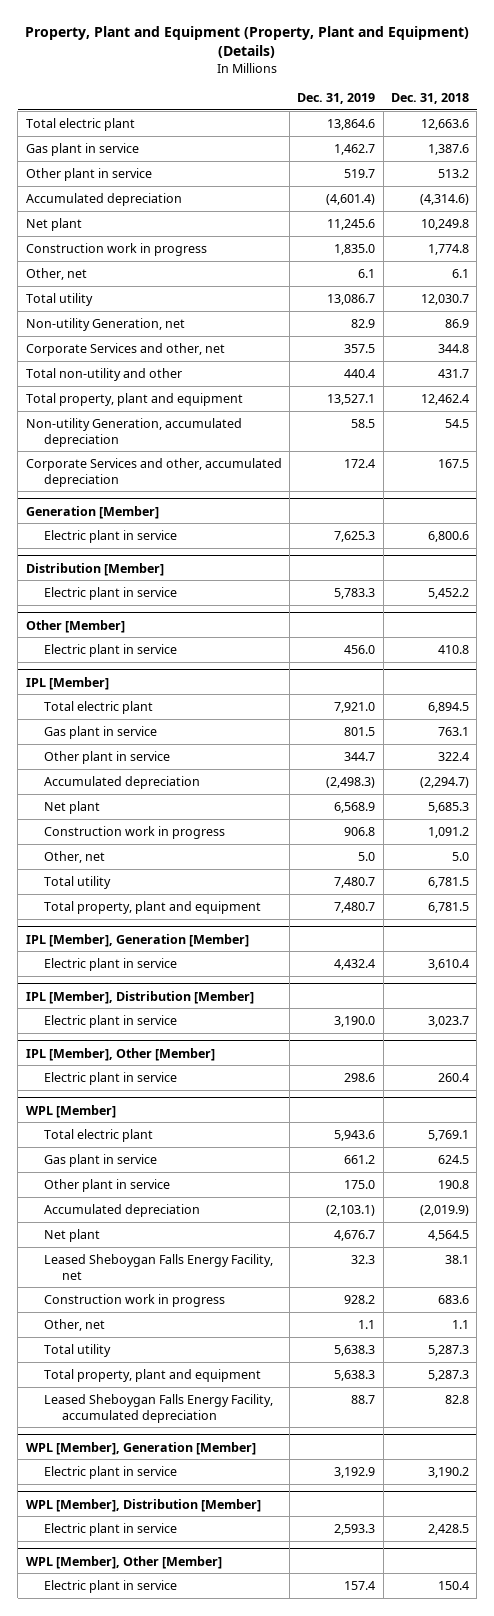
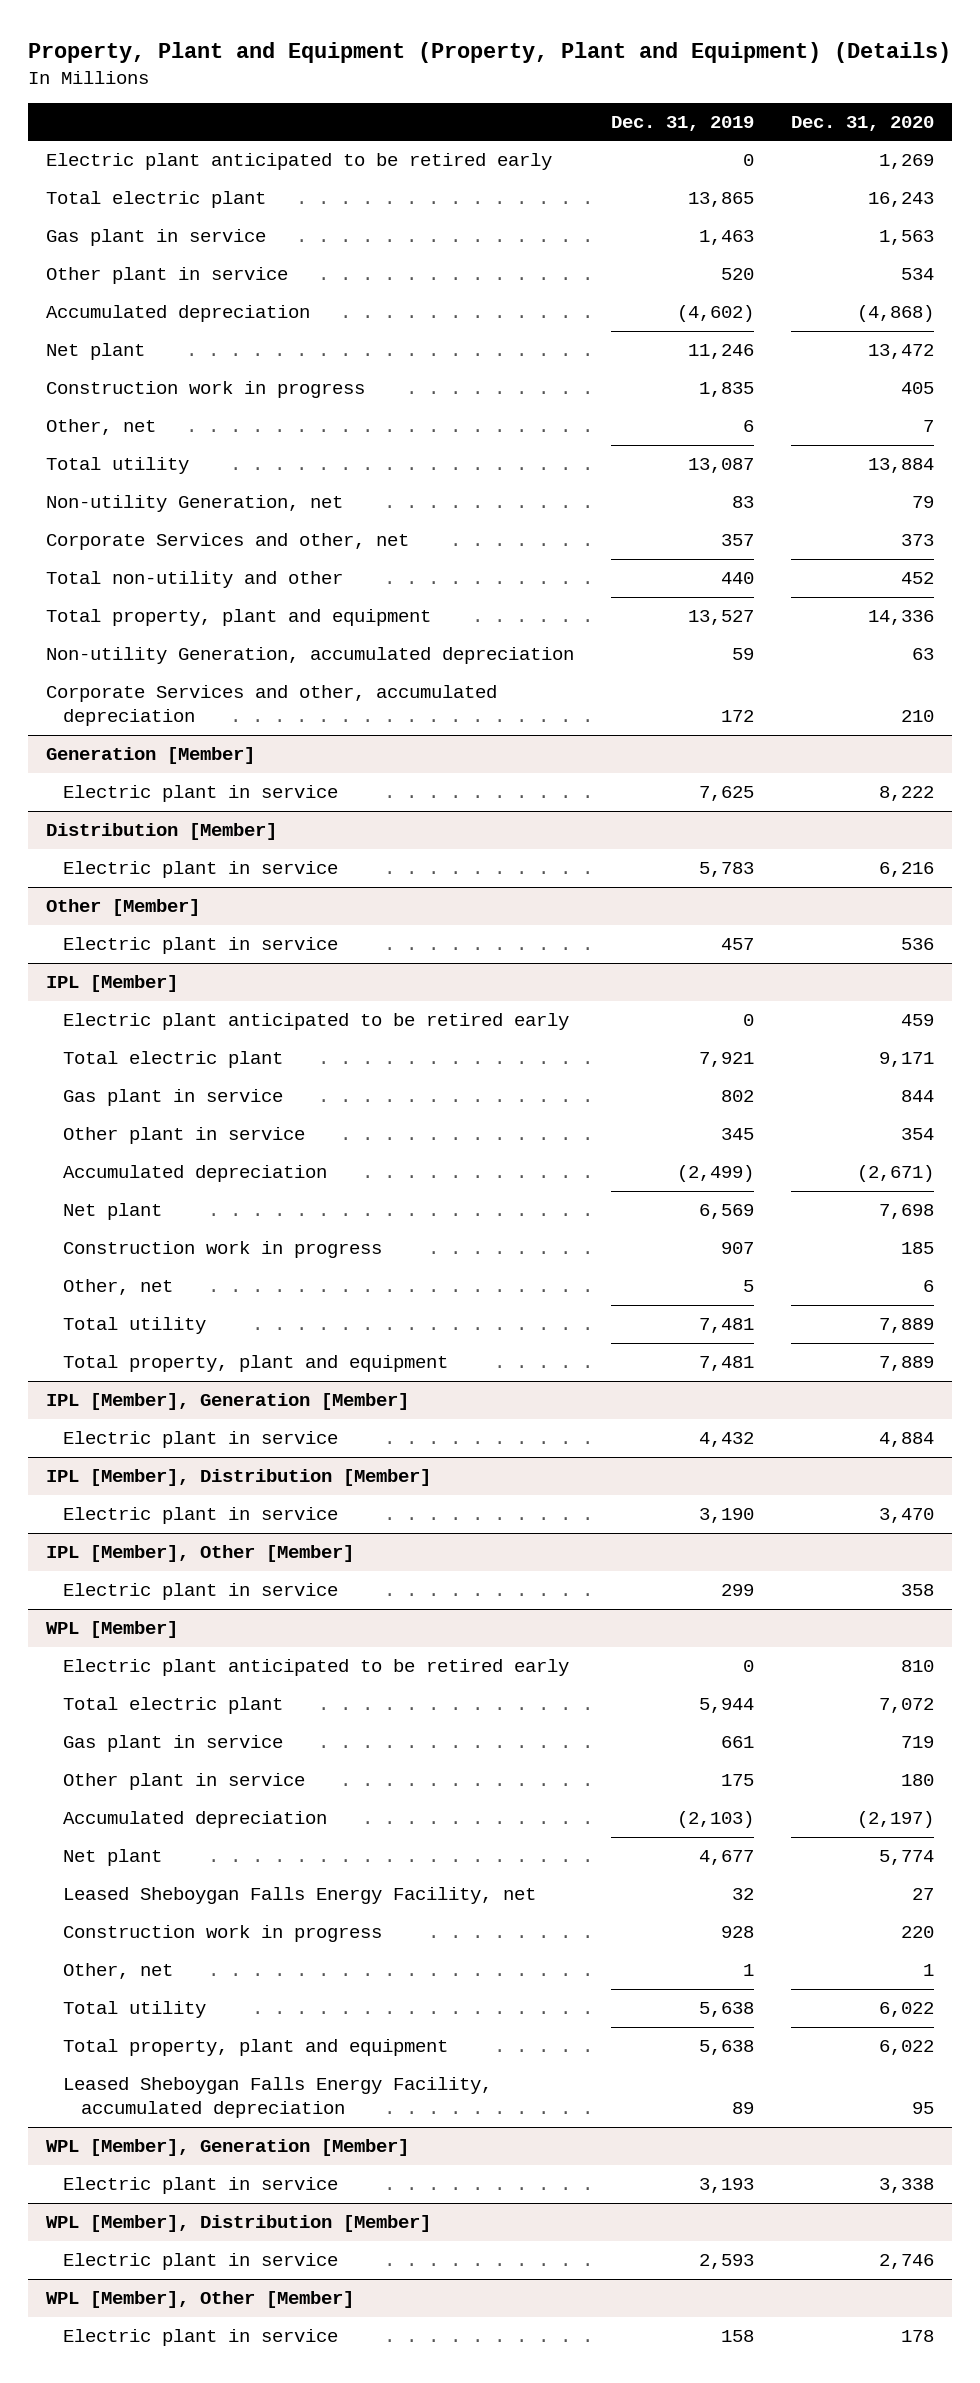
[390,92,469,104] Dec. 31, 2018 -> none
none -> [790,115,934,131] Dec. 31, 2020
none -> [46,153,553,171] Electric plant anticipated to be retired early
[327,118,376,130] 13,864.6 -> [687,192,754,208] 13,865
[334,143,376,155] 1,462.7 -> [698,230,754,246] 1,463
[344,168,376,178] 519.7 -> [720,268,754,281] 520
[326,193,376,205] (4,601.4) -> [676,305,754,323] (4,602)
[327,218,376,230] 11,245.6 -> [687,344,754,360] 11,246
[334,243,376,255] 1,835.0 -> [698,382,754,398] 1,835
[358,268,376,278] 6.1 -> [742,420,754,433] 6
[327,293,376,305] 13,086.7 -> [687,458,754,474] 13,087
[351,318,376,328] 82.9 -> [731,496,754,509] 83
[344,343,376,353] 357.5 -> [720,534,754,547] 357
[344,368,376,378] 440.4 -> [720,572,754,585] 440
[327,393,376,405] 13,527.1 -> [687,610,754,626] 13,527
[351,418,376,428] 58.5 -> [731,648,754,661] 59
[344,458,376,468] 172.4 -> [720,710,754,723] 172
[334,530,376,542] 7,625.3 -> [698,786,754,802] 7,625
[334,587,376,599] 5,783.3 -> [698,862,754,878] 5,783
[344,644,376,654] 456.0 -> [720,938,754,951] 457
none -> [63,1013,570,1031] Electric plant anticipated to be retired early
[334,701,376,713] 7,921.0 -> [698,1052,754,1068] 7,921
[344,726,376,736] 801.5 -> [720,1090,754,1103] 802
[344,751,376,761] 344.7 -> [720,1128,754,1141] 345
[326,776,376,788] (2,498.3) -> [676,1165,754,1183] (2,499)
[334,801,376,813] 6,568.9 -> [698,1204,754,1220] 6,569
[344,826,376,836] 906.8 -> [720,1242,754,1255] 907
[358,851,376,861] 5.0 -> [742,1280,754,1293] 5
[334,876,376,888] 7,480.7 -> [698,1318,754,1334] 7,481
[334,901,376,913] 7,480.7 -> [698,1356,754,1372] 7,481
[334,958,376,970] 4,432.4 -> [698,1432,754,1448] 4,432
[334,1015,376,1027] 3,190.0 -> [698,1508,754,1524] 3,190
[344,1072,376,1082] 298.6 -> [720,1584,754,1597] 299
none -> [63,1659,570,1677] Electric plant anticipated to be retired early
[334,1129,376,1141] 5,943.6 -> [698,1698,754,1714] 5,944
[344,1154,376,1164] 661.2 -> [720,1736,754,1749] 661
[344,1179,376,1189] 175.0 -> [720,1774,754,1787] 175
[326,1204,376,1216] (2,103.1) -> [676,1811,754,1829] (2,103)
[334,1229,376,1241] 4,676.7 -> [698,1850,754,1866] 4,677
[351,1254,376,1264] 32.3 -> [731,1888,754,1901] 32
[344,1294,376,1304] 928.2 -> [720,1926,754,1939] 928
[358,1319,376,1329] 1.1 -> [742,1964,754,1977] 1
[334,1344,376,1356] 5,638.3 -> [698,2002,754,2018] 5,638
[334,1369,376,1381] 5,638.3 -> [698,2040,754,2056] 5,638
[351,1394,376,1404] 88.7 -> [731,2102,754,2115] 89
[334,1466,376,1478] 3,192.9 -> [698,2178,754,2194] 3,193
[334,1523,376,1535] 2,593.3 -> [698,2254,754,2270] 2,593
[344,1580,376,1590] 157.4 -> [720,2330,754,2343] 158

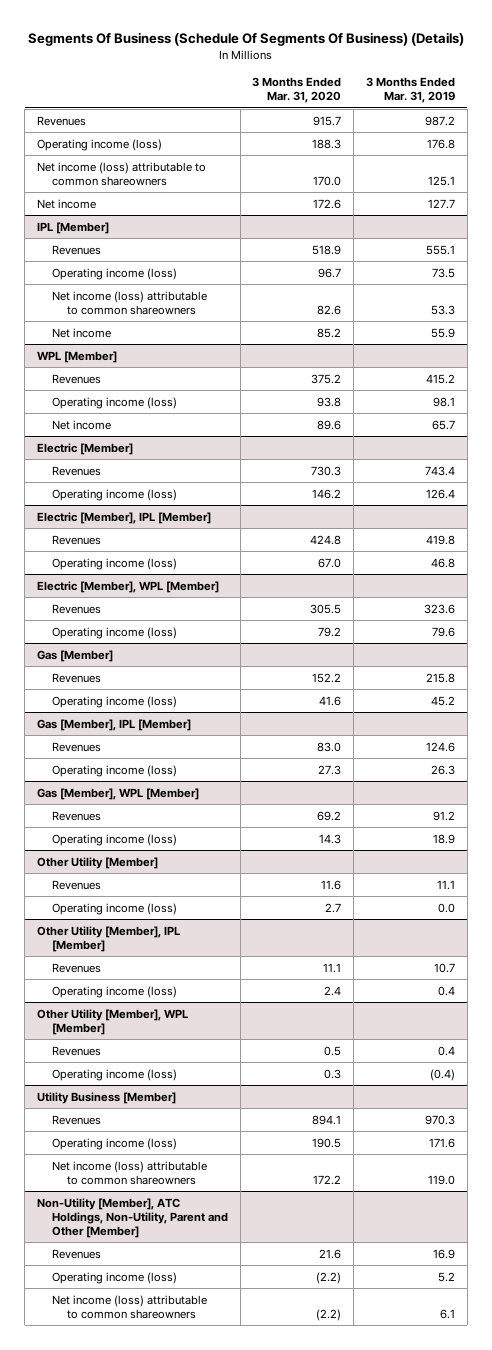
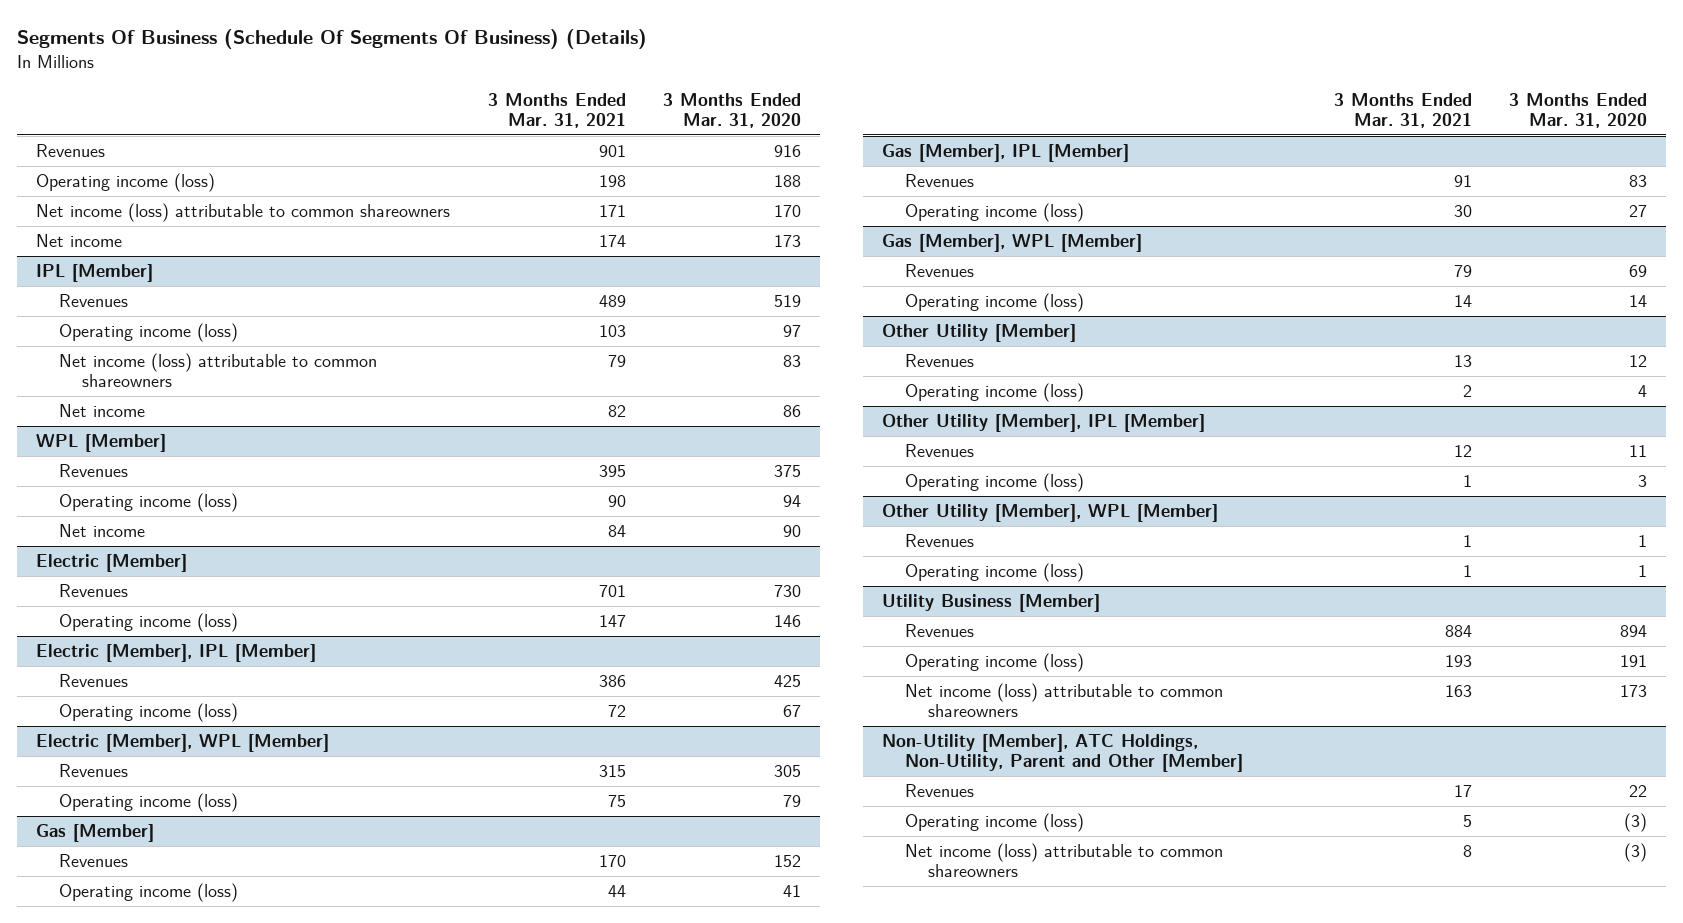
[365,77,455,104] 3 Months Ended Mar. 31, 2019 -> none
none -> [487,93,626,129] 3 Months Ended Mar. 31, 2021
[313,115,342,126] 915.7 -> [774,144,802,157] 916
[312,138,342,149] 188.3 -> [774,174,802,187] 188
[313,175,342,186] 170.0 -> [774,204,802,217] 170
[313,198,342,209] 172.6 -> [774,234,802,247] 173
[312,244,342,255] 518.9 -> [774,294,802,307] 519
[318,267,342,278] 96.7 -> [783,324,802,337] 97
[317,304,342,315] 82.6 -> [783,354,802,367] 83
[317,327,342,338] 85.2 -> [783,404,802,417] 86
[311,373,342,384] 375.2 -> [774,464,802,477] 375
[317,396,342,407] 93.8 -> [783,494,802,507] 94
[317,419,342,430] 89.6 -> [783,524,802,537] 90
[311,465,342,476] 730.3 -> [774,584,802,597] 730
[312,488,342,499] 146.2 -> [774,614,802,627] 146
[310,534,342,545] 424.8 -> [774,674,802,687] 425
[318,557,342,568] 67.0 -> [783,704,802,717] 67
[310,603,342,614] 305.5 -> [774,764,802,777] 305
[318,626,342,637] 79.2 -> [783,794,802,807] 79
[312,672,342,683] 152.2 -> [774,854,802,867] 152
[319,695,342,706] 41.6 -> [783,884,802,897] 41
[317,741,342,752] 83.0 -> [1629,174,1648,187] 83
[318,764,342,775] 27.3 -> [1629,204,1648,217] 27
[317,810,342,821] 69.2 -> [1629,264,1648,277] 69
[319,833,342,844] 14.3 -> [1629,294,1648,307] 14
[321,879,342,890] 11.6 -> [1629,354,1648,367] 12
[325,902,342,913] 2.7 -> [1638,384,1648,397] 4
[323,962,342,973] 11.1 -> [1629,444,1648,457] 11
[324,985,342,996] 2.4 -> [1638,474,1648,487] 3
[324,1045,342,1056] 0.5 -> [1638,534,1648,547] 1
[324,1068,342,1079] 0.3 -> [1638,564,1648,577] 1
[312,1114,342,1125] 894.1 -> [1620,624,1648,637] 894
[312,1137,342,1148] 190.5 -> [1620,654,1648,667] 191
[313,1174,342,1185] 172.2 -> [1620,684,1648,697] 173
[319,1248,342,1259] 21.6 -> [1629,784,1648,797] 22
[316,1271,342,1284] (2.2) -> [1624,812,1648,832] (3)
[316,1308,342,1321] (2.2) -> [1624,842,1648,862] (3)

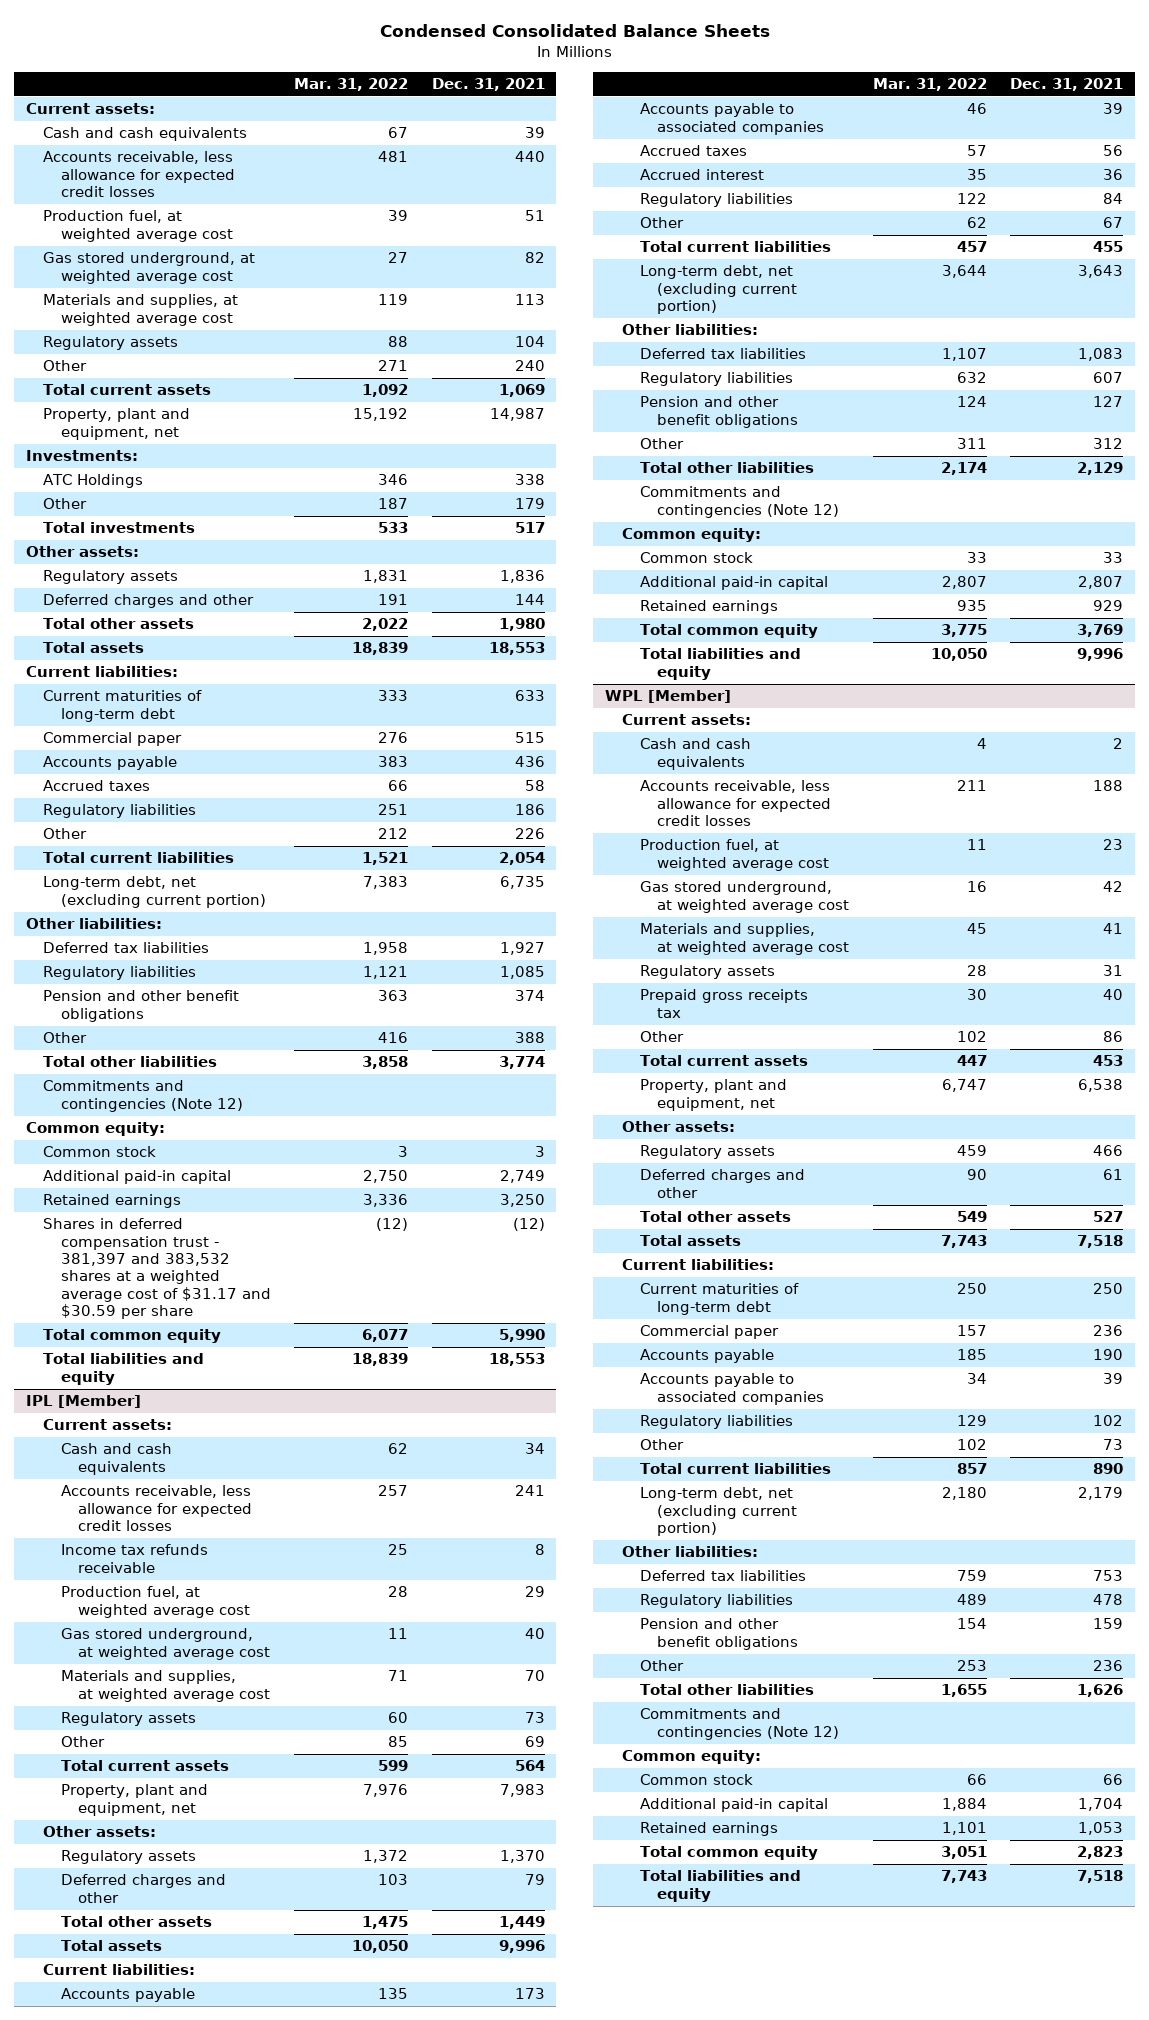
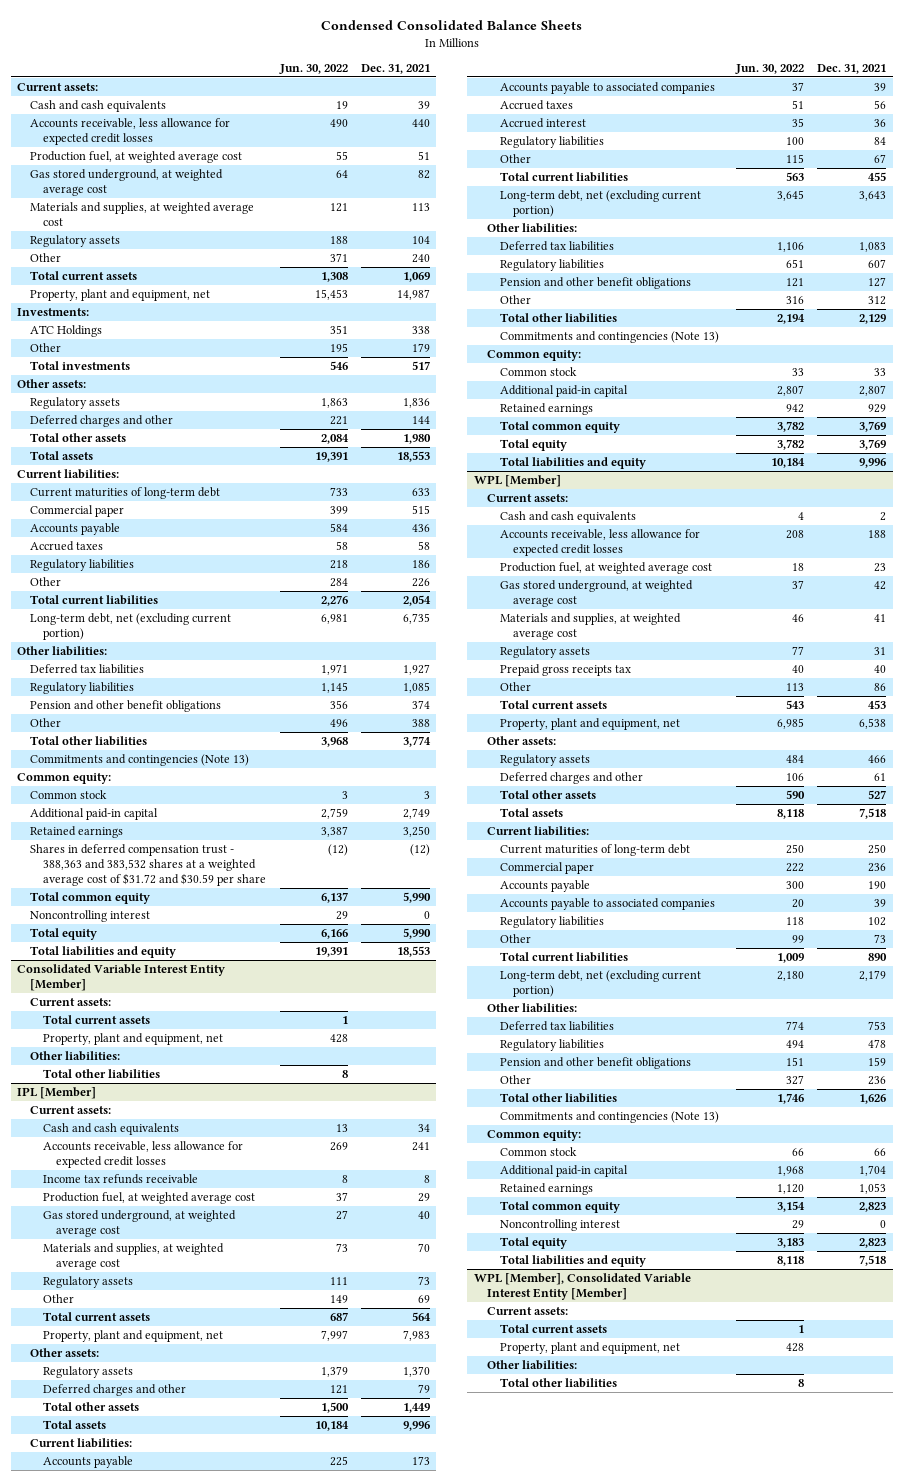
[294,78,409,92] Mar. 31, 2022 -> none
none -> [278,63,348,74] Jun. 30, 2022
[43,1080,243,1112] Commitments and contingencies (Note 12) -> [30,754,250,767] Commitments and contingencies (Note 13)
[43,1218,271,1320] Shares in deferred compensation trust - 381,397 and 383,532 shares at a weighted average cost of $31.17 and $30.59 per share -> [30,844,267,887] Shares in deferred compensation trust - 388,363 and 383,532 shares at a weighted average cost of $31.72 and $30.59 per share
none -> [30,910,151,923] Noncontrolling interest
none -> [30,928,98,941] Total equity
none -> [17,964,226,992] Consolidated Variable Interest Entity [Member]
none -> [30,998,112,1007] Current assets:
none -> [43,1015,151,1025] Total current assets
none -> [43,1033,224,1046] Property, plant and equipment, net
none -> [30,1051,121,1062] Other liabilities:
none -> [43,1069,161,1080] Total other liabilities
[639,486,840,518] Commitments and contingencies (Note 12) -> [499,331,719,344] Commitments and contingencies (Note 13)
none -> [499,439,567,452] Total equity
[639,1708,840,1740] Commitments and contingencies (Note 12) -> [499,1111,719,1124] Commitments and contingencies (Note 13)
none -> [499,1219,620,1232] Noncontrolling interest
none -> [499,1237,567,1250] Total equity
none -> [473,1273,691,1301] WPL [Member], Consolidated Variable Interest Entity [Member]
none -> [486,1307,568,1316] Current assets:
none -> [499,1324,607,1334] Total current assets
none -> [499,1342,680,1355] Property, plant and equipment, net
none -> [486,1360,577,1371] Other liabilities:
none -> [499,1378,617,1389] Total other liabilities

